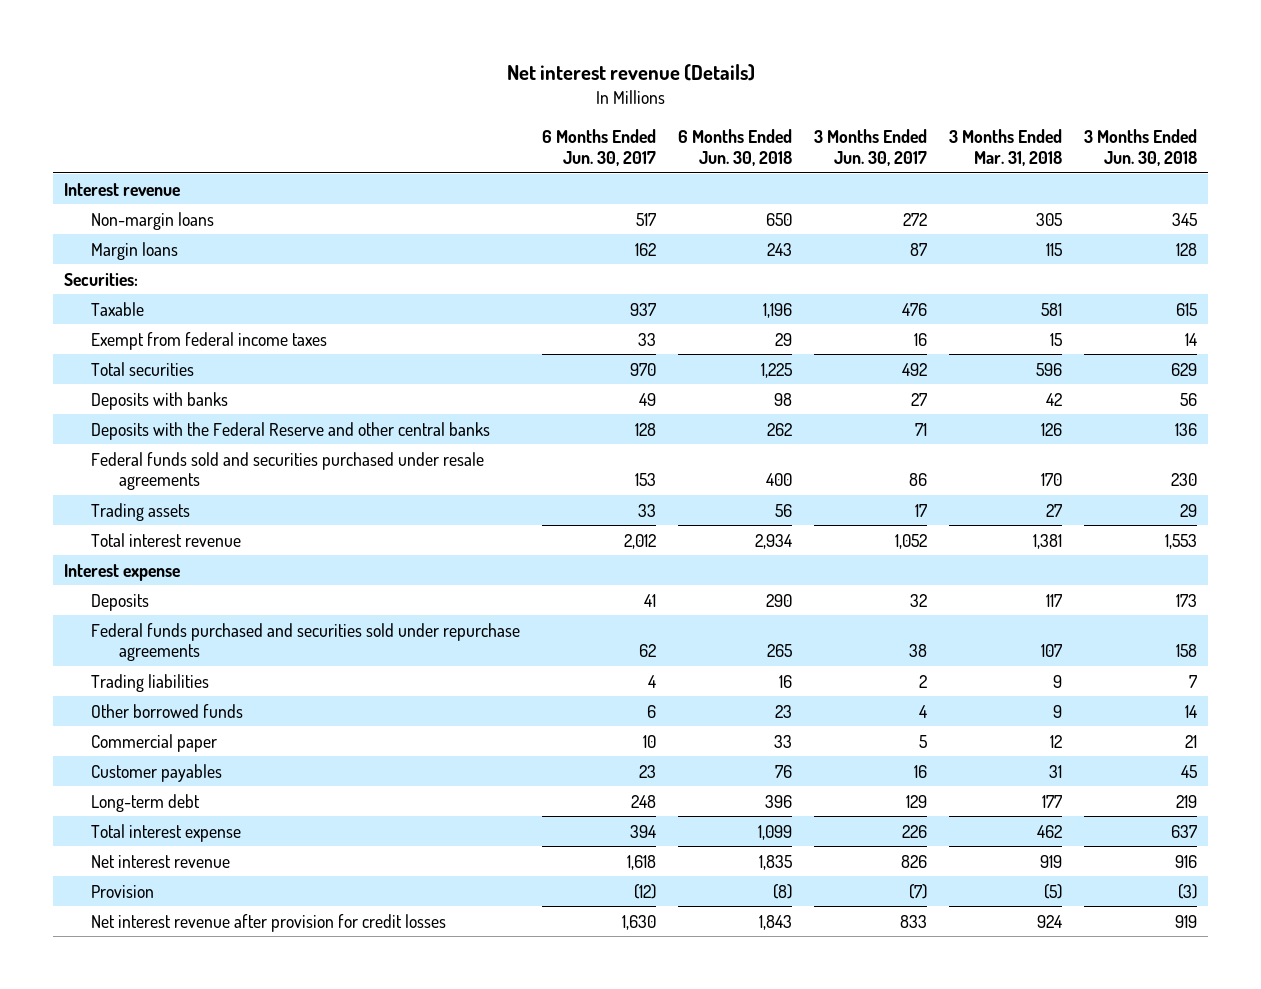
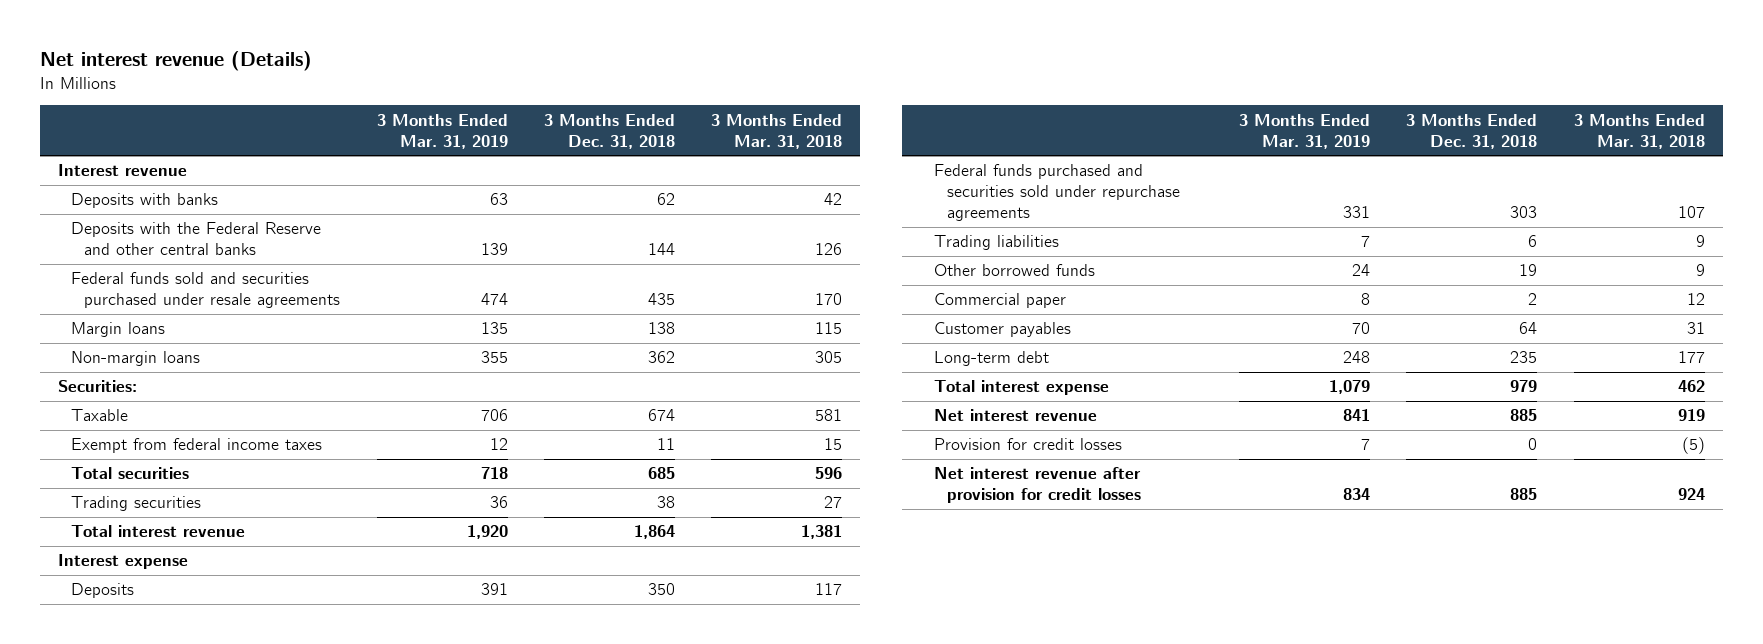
[542,129,657,166] 6 Months Ended Jun. 30, 2017 -> none
[678,129,793,166] 6 Months Ended Jun. 30, 2018 -> none
[814,129,928,166] 3 Months Ended Jun. 30, 2017 -> none
[1084,129,1198,166] 3 Months Ended Jun. 30, 2018 -> none
none -> [376,113,508,149] 3 Months Ended Mar. 31, 2019
none -> [543,113,675,149] 3 Months Ended Dec. 31, 2018
[91,391,229,410] Deposits with banks -> [71,193,219,209] Deposits with banks
[91,421,491,440] Deposits with the Federal Reserve and other central banks -> [71,222,322,256] Deposits with the Federal Reserve and other central banks
[91,451,485,491] Federal funds sold and securities purchased under resale agreements -> [71,272,341,309] Federal funds sold and securities purchased under resale agreements
[91,211,215,230] Non-margin loans -> [71,351,201,367] Non-margin loans
[91,502,191,521] Trading assets -> [71,496,202,512] Trading securities
[91,884,155,898] Provision -> [933,438,1122,451] Provision for credit losses

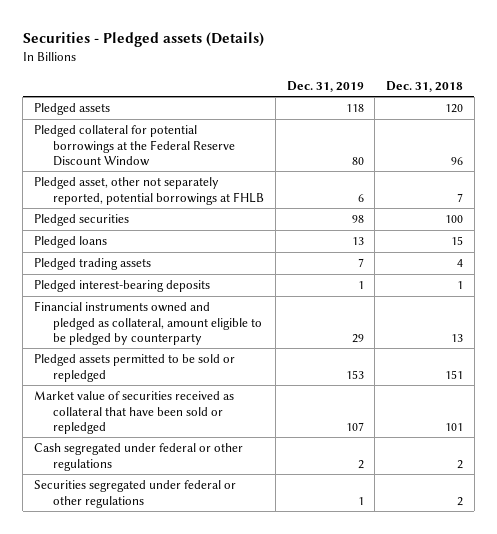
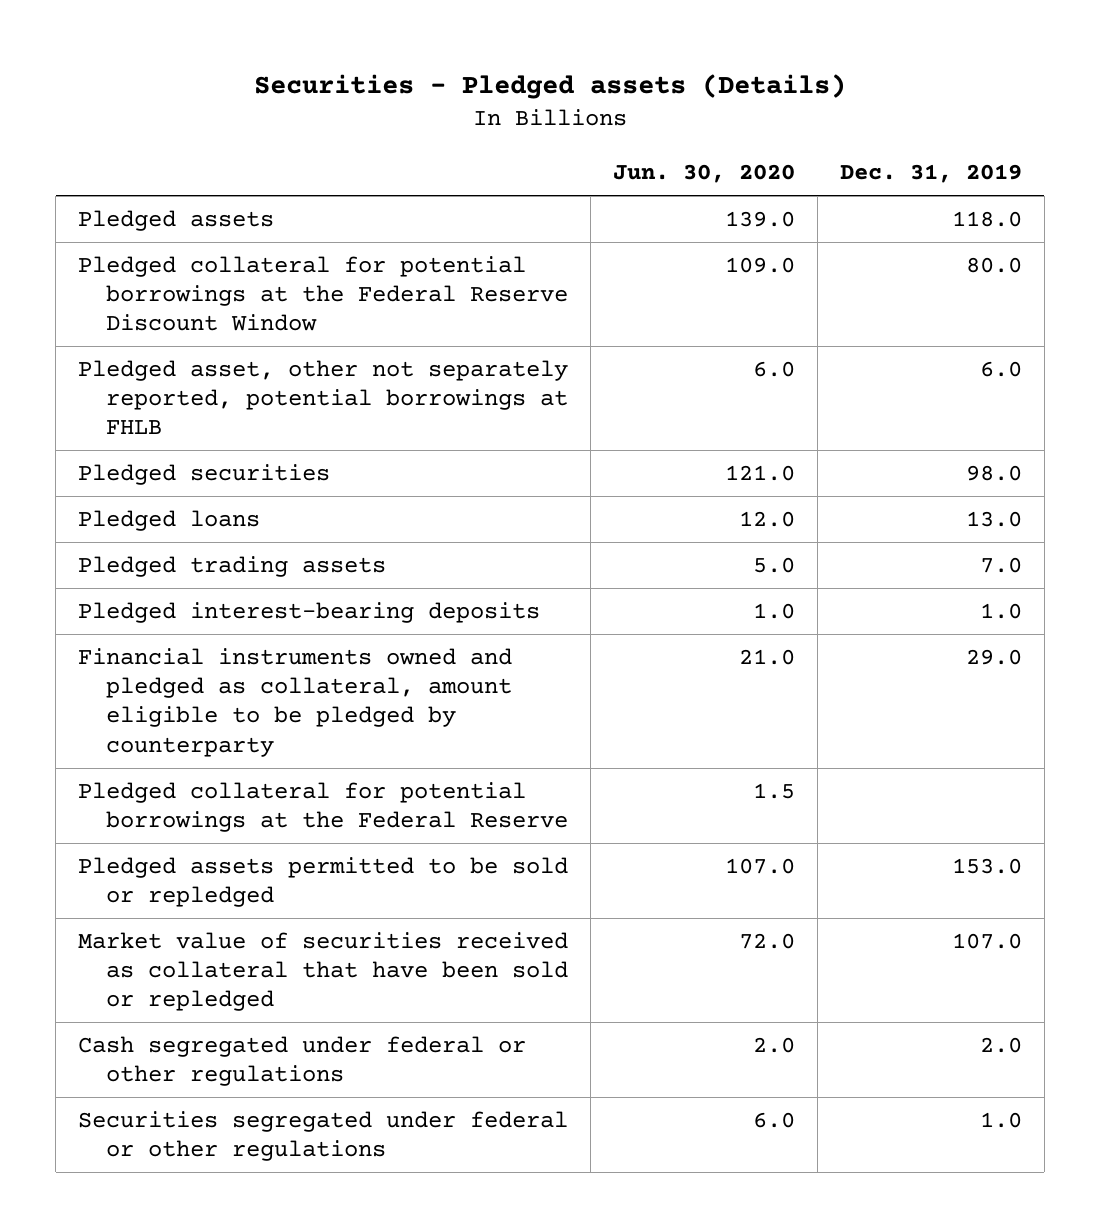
[386,80,464,92] Dec. 31, 2018 -> none
none -> [612,164,795,184] Jun. 30, 2020
[345,104,364,113] 118 -> [951,210,1022,227] 118.0
[351,156,364,165] 80 -> [965,256,1022,273] 80.0
[357,193,364,202] 6 -> [979,360,1022,377] 6.0
[351,215,364,224] 98 -> [965,464,1022,481] 98.0
[351,237,364,246] 13 -> [965,510,1022,527] 13.0
[357,258,364,268] 7 -> [979,556,1022,573] 7.0
[357,281,364,290] 1 -> [979,602,1022,619] 1.0
[351,333,364,343] 29 -> [965,648,1022,665] 29.0
none -> [78,781,569,833] Pledged collateral for potential borrowings at the Federal Reserve
[345,369,364,379] 153 -> [951,857,1022,874] 153.0
[345,421,364,431] 107 -> [951,932,1022,949] 107.0
[357,459,364,469] 2 -> [979,1036,1022,1053] 2.0
[357,496,364,505] 1 -> [979,1111,1022,1128] 1.0

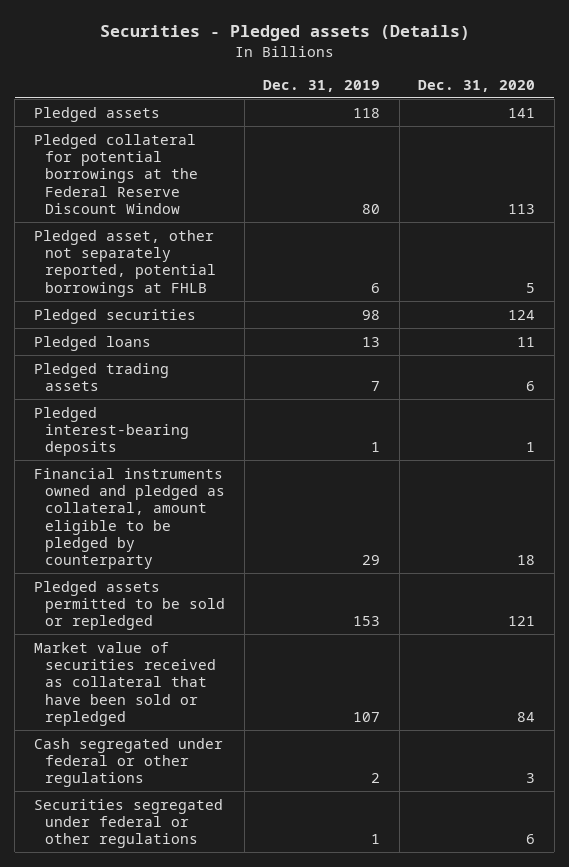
[612,164,795,184] Jun. 30, 2020 -> none
none -> [418,79,536,92] Dec. 31, 2020
[78,781,569,833] Pledged collateral for potential borrowings at the Federal Reserve -> none
[951,210,1022,227] 118.0 -> [353,107,381,118] 118
[965,256,1022,273] 80.0 -> [362,203,381,214] 80
[979,360,1022,377] 6.0 -> [371,282,381,293] 6
[965,464,1022,481] 98.0 -> [362,309,381,320] 98
[965,510,1022,527] 13.0 -> [362,336,381,347] 13
[979,556,1022,573] 7.0 -> [371,380,381,391] 7
[979,602,1022,619] 1.0 -> [371,442,381,453] 1
[965,648,1022,665] 29.0 -> [362,555,381,566] 29
[951,857,1022,874] 153.0 -> [353,616,381,627] 153
[951,932,1022,949] 107.0 -> [353,711,381,722] 107
[979,1036,1022,1053] 2.0 -> [371,773,381,784] 2
[979,1111,1022,1128] 1.0 -> [371,834,381,845] 1

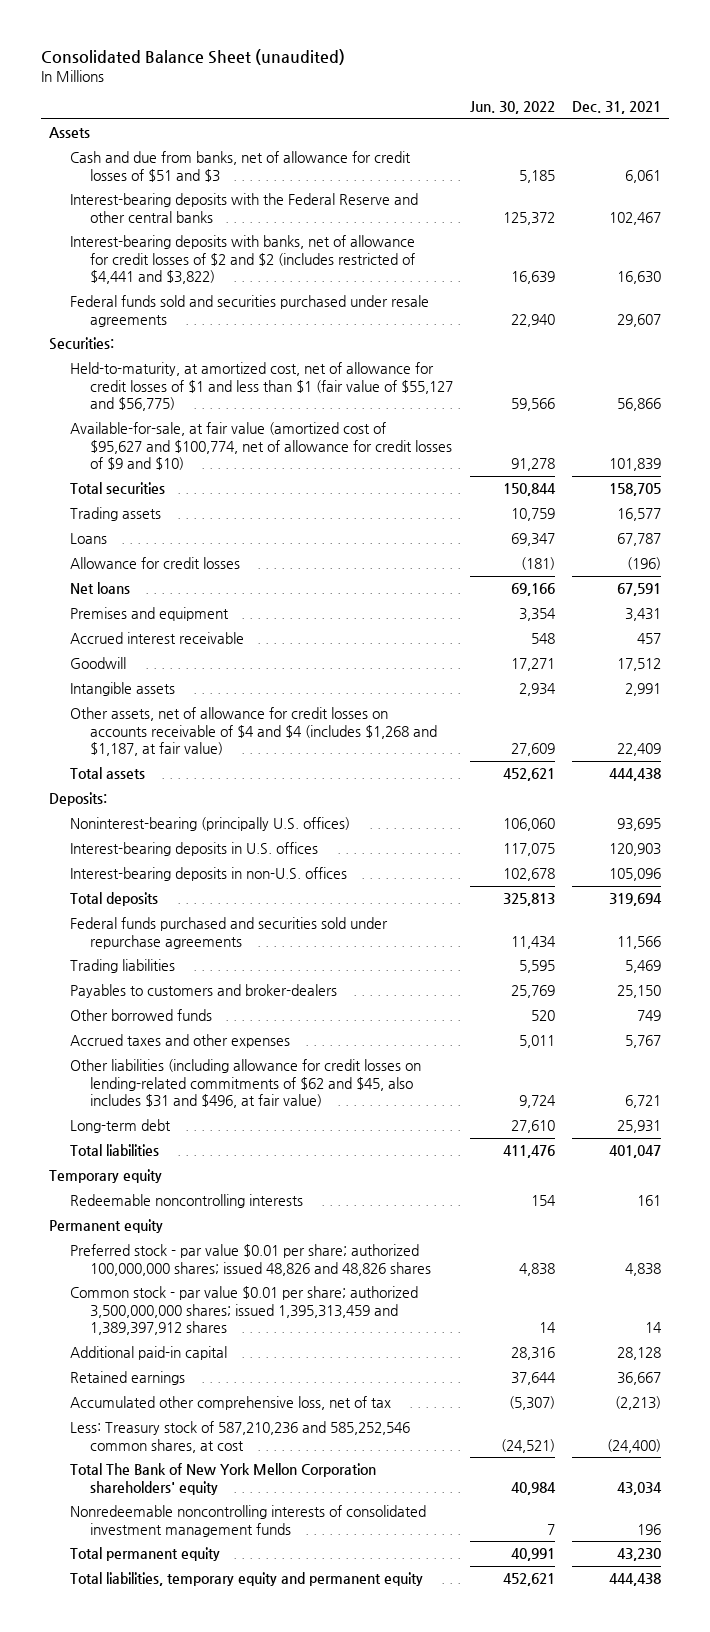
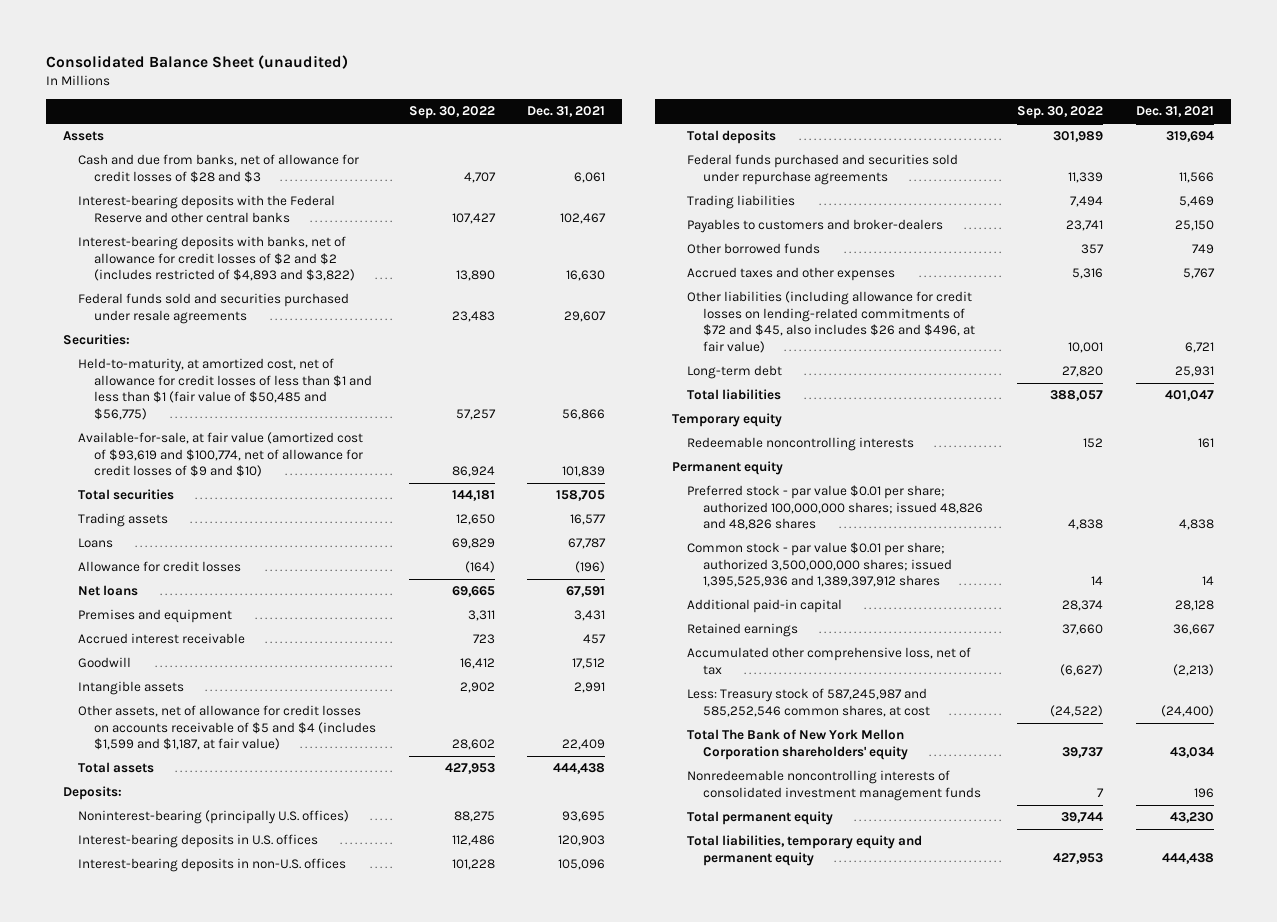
[469,101,555,115] Jun. 30, 2022 -> none
none -> [408,106,495,120] Sep. 30, 2022
[69,151,411,182] Cash and due from banks, net of allowance for credit losses of $51 and $3 -> [78,154,360,183] Cash and due from banks, net of allowance for credit losses of $28 and $3
[69,235,415,285] Interest-bearing deposits with banks, net of allowance for credit losses of $2 and $2 (includes restricted of $4,441 and $3,822) -> [78,236,355,282] Interest-bearing deposits with banks, net of allowance for credit losses of $2 and $2 (includes restricted of $4,893 and $3,822)
[69,362,453,412] Held-to-maturity, at amortized cost, net of allowance for credit losses of $1 and less than $1 (fair value of $55,127 and $56,775) -> [78,358,372,420] Held-to-maturity, at amortized cost, net of allowance for credit losses of less than $1 and less than $1 (fair value of $50,485 and $56,775)
[69,422,452,471] Available-for-sale, at fair value (amortized cost of $95,627 and $100,774, net of allowance for credit losses of $9 and $10) -> [78,432,364,478] Available-for-sale, at fair value (amortized cost of $93,619 and $100,774, net of allowance for credit losses of $9 and $10)
[69,707,437,757] Other assets, net of allowance for credit losses on accounts receivable of $4 and $4 (includes $1,268 and $1,187, at fair value) -> [78,705,376,751] Other assets, net of allowance for credit losses on accounts receivable of $5 and $4 (includes $1,599 and $1,187, at fair value)
[69,1059,421,1109] Other liabilities (including allowance for credit losses on lending-related commitments of $62 and $45, also includes $31 and $496, at fair value) -> [687,291,975,353] Other liabilities (including allowance for credit losses on lending-related commitments of $72 and $45, also includes $26 and $496, at fair value)
[69,1286,418,1336] Common stock - par value $0.01 per share; authorized 3,500,000,000 shares; issued 1,395,313,459 and 1,389,397,912 shares -> [687,542,952,588] Common stock - par value $0.01 per share; authorized 3,500,000,000 shares; issued 1,395,525,936 and 1,389,397,912 shares
[69,1421,410,1453] Less: Treasury stock of 587,210,236 and 585,252,546 common shares, at cost -> [687,688,930,717] Less: Treasury stock of 587,245,987 and 585,252,546 common shares, at cost

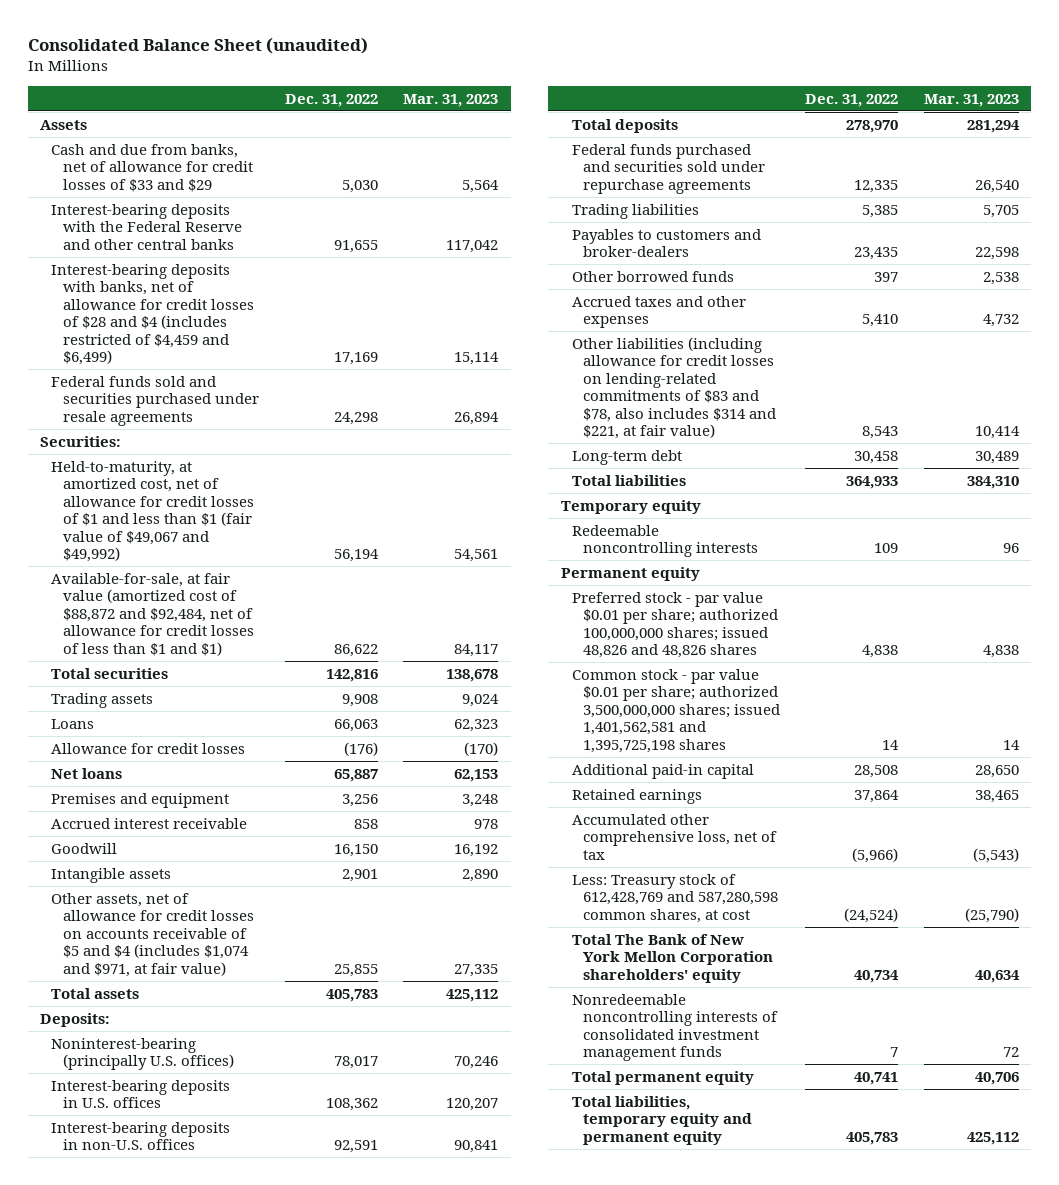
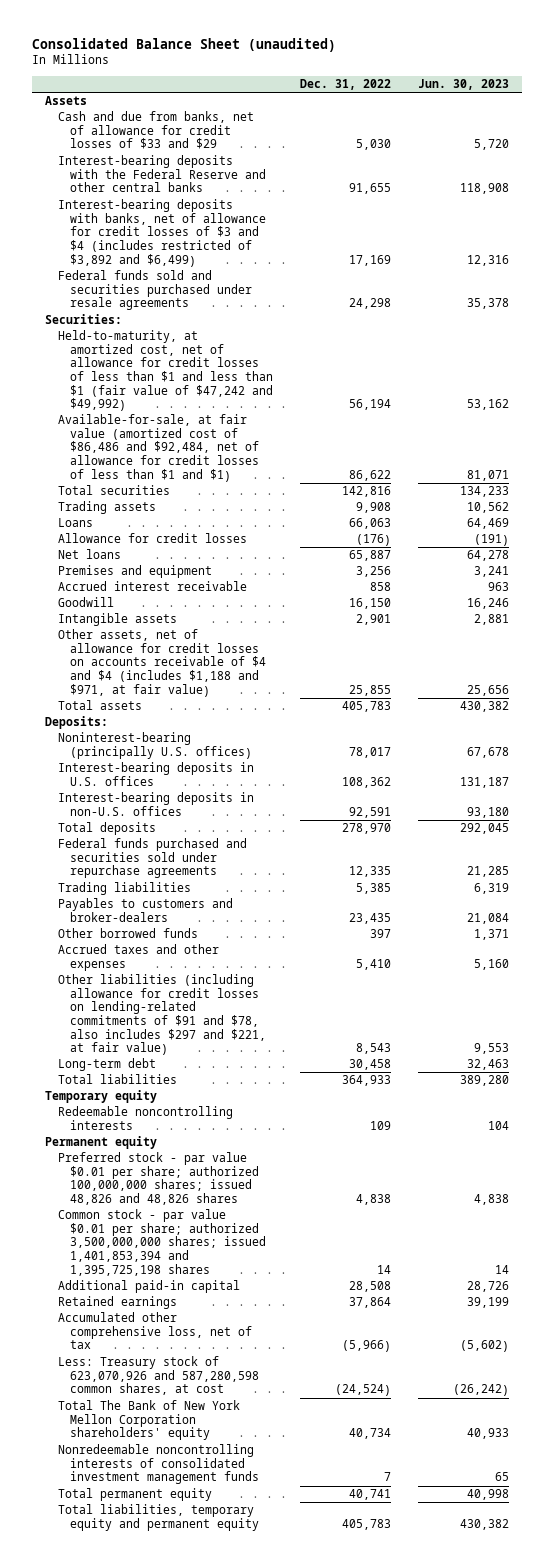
[403,93,499,107] Mar. 31, 2023 -> none
none -> [417,78,509,90] Jun. 30, 2023
[51,263,254,366] Interest-bearing deposits with banks, net of allowance for credit losses of $28 and $4 (includes restricted of $4,459 and $6,499) -> [57,199,267,267] Interest-bearing deposits with banks, net of allowance for credit losses of $3 and $4 (includes restricted of $3,892 and $6,499)
[51,460,254,563] Held-to-maturity, at amortized cost, net of allowance for credit losses of $1 and less than $1 (fair value of $49,067 and $49,992) -> [57,330,274,412] Held-to-maturity, at amortized cost, net of allowance for credit losses of less than $1 and less than $1 (fair value of $47,242 and $49,992)
[51,572,254,656] Available-for-sale, at fair value (amortized cost of $88,872 and $92,484, net of allowance for credit losses of less than $1 and $1) -> [57,414,260,482] Available-for-sale, at fair value (amortized cost of $86,486 and $92,484, net of allowance for credit losses of less than $1 and $1)
[51,892,254,977] Other assets, net of allowance for credit losses on accounts receivable of $5 and $4 (includes $1,074 and $971, at fair value) -> [57,629,267,697] Other assets, net of allowance for credit losses on accounts receivable of $4 and $4 (includes $1,188 and $971, at fair value)
[572,336,777,440] Other liabilities (including allowance for credit losses on lending-related commitments of $83 and $78, also includes $314 and $221, at fair value) -> [57,974,267,1056] Other liabilities (including allowance for credit losses on lending-related commitments of $91 and $78, also includes $297 and $221, at fair value)
[572,668,781,753] Common stock - par value $0.01 per share; authorized 3,500,000,000 shares; issued 1,401,562,581 and 1,395,725,198 shares -> [57,1209,267,1276] Common stock - par value $0.01 per share; authorized 3,500,000,000 shares; issued 1,401,853,394 and 1,395,725,198 shares
[572,873,779,923] Less: Treasury stock of 612,428,769 and 587,280,598 common shares, at cost -> [57,1356,260,1396] Less: Treasury stock of 623,070,926 and 587,280,598 common shares, at cost

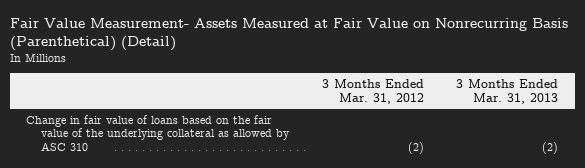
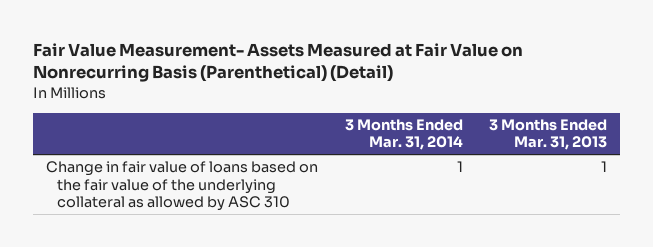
[321,79,424,104] 3 Months Ended Mar. 31, 2012 -> none
none -> [344,119,463,151] 3 Months Ended Mar. 31, 2014
[542,141,559,154] (2) -> [600,161,607,173] 1

